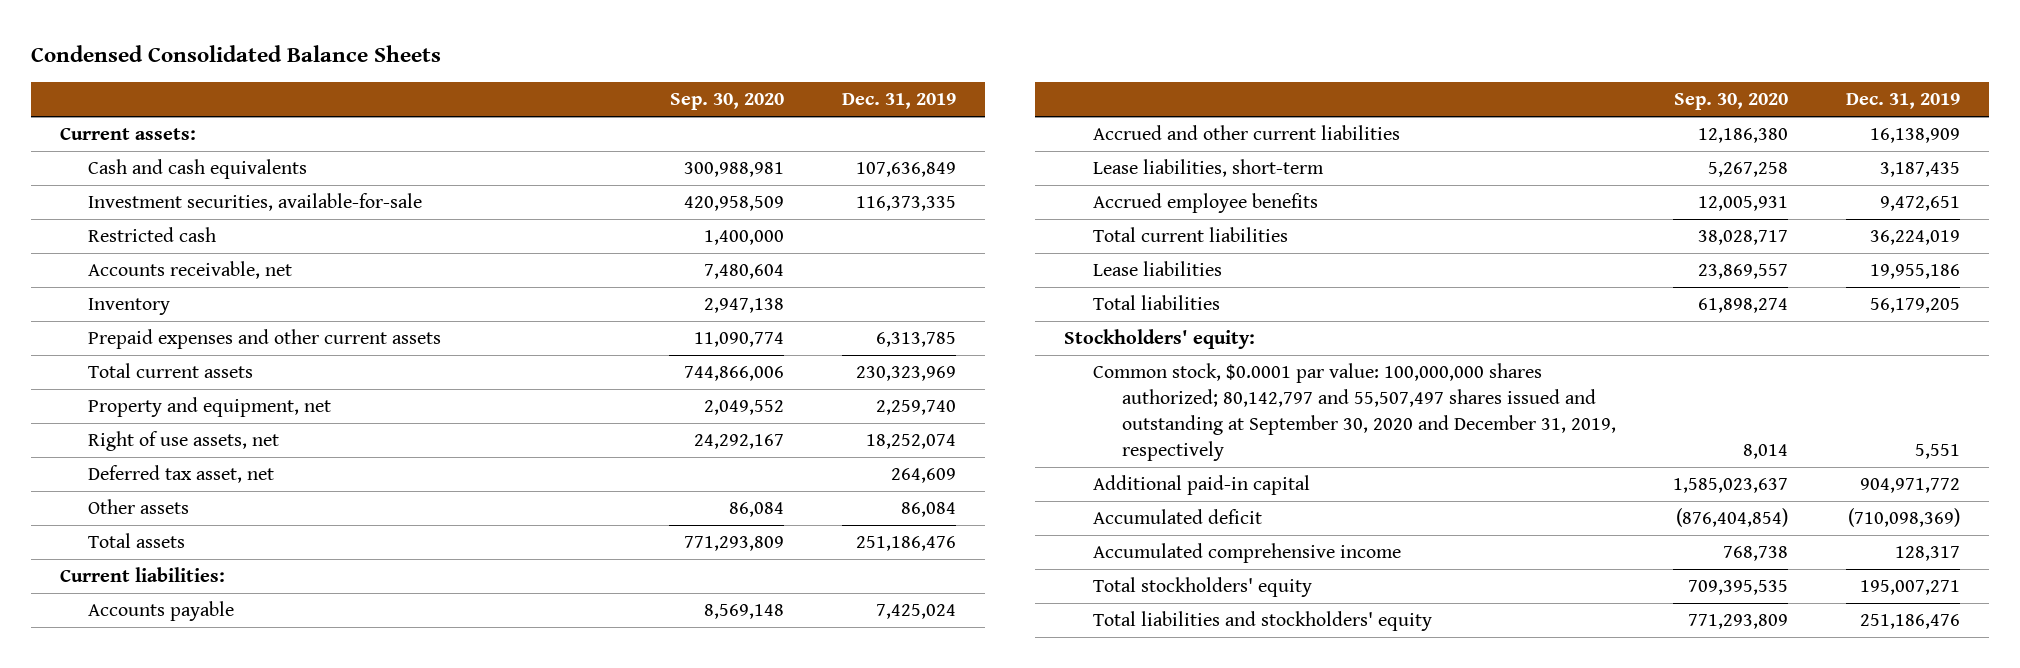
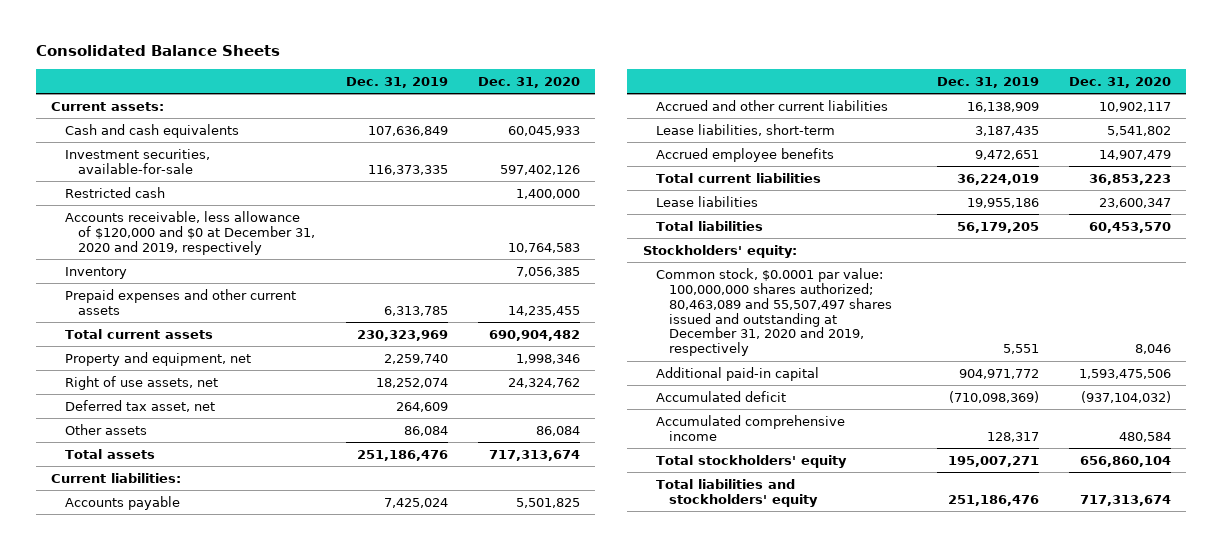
[30,44,441,62] Condensed Consolidated Balance Sheets -> [36,45,281,57] Consolidated Balance Sheets
[669,93,784,111] Sep. 30, 2020 -> none
none -> [477,76,580,88] Dec. 31, 2020
[88,261,293,280] Accounts receivable, net -> [64,210,316,255] Accounts receivable, less allowance of $120,000 and $0 at December 31, 2020 and 2019, respectively
[1092,363,1616,462] Common stock, $0.0001 par value: 100,000,000 shares authorized; 80,142,797 and 55,507,497 shares issued and outstanding at September 30, 2020 and December 31, 2019, respectively -> [656,267,893,357] Common stock, $0.0001 par value: 100,000,000 shares authorized; 80,463,089 and 55,507,497 shares issued and outstanding at December 31, 2020 and 2019, respectively

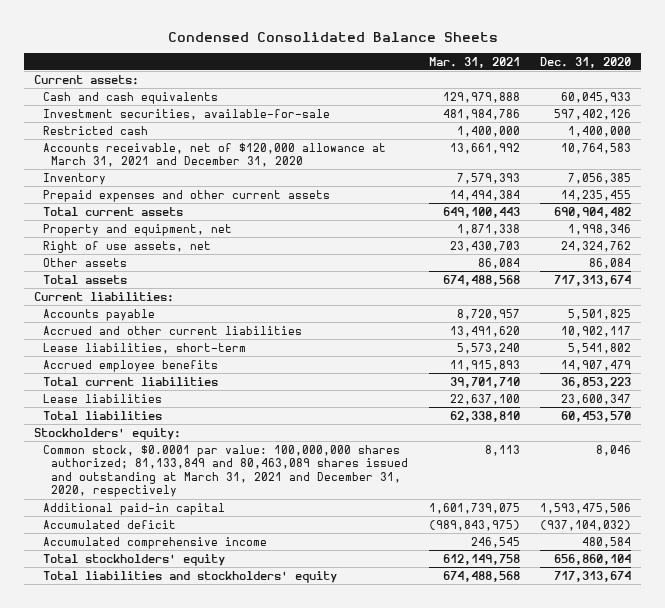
[36,45,281,57] Consolidated Balance Sheets -> [167,31,498,42] Condensed Consolidated Balance Sheets
[345,76,448,88] Dec. 31, 2019 -> none
none -> [428,56,520,68] Mar. 31, 2021
[64,210,316,255] Accounts receivable, less allowance of $120,000 and $0 at December 31, 2020 and 2019, respectively -> [42,142,386,168] Accounts receivable, net of $120,000 allowance at March 31, 2021 and December 31, 2020
[64,399,215,412] Deferred tax asset, net -> none
[656,267,893,357] Common stock, $0.0001 par value: 100,000,000 shares authorized; 80,463,089 and 55,507,497 shares issued and outstanding at December 31, 2020 and 2019, respectively -> [42,444,409,498] Common stock, $0.0001 par value: 100,000,000 shares authorized; 81,133,849 and 80,463,089 shares issued and outstanding at March 31, 2021 and December 31, 2020, respectively

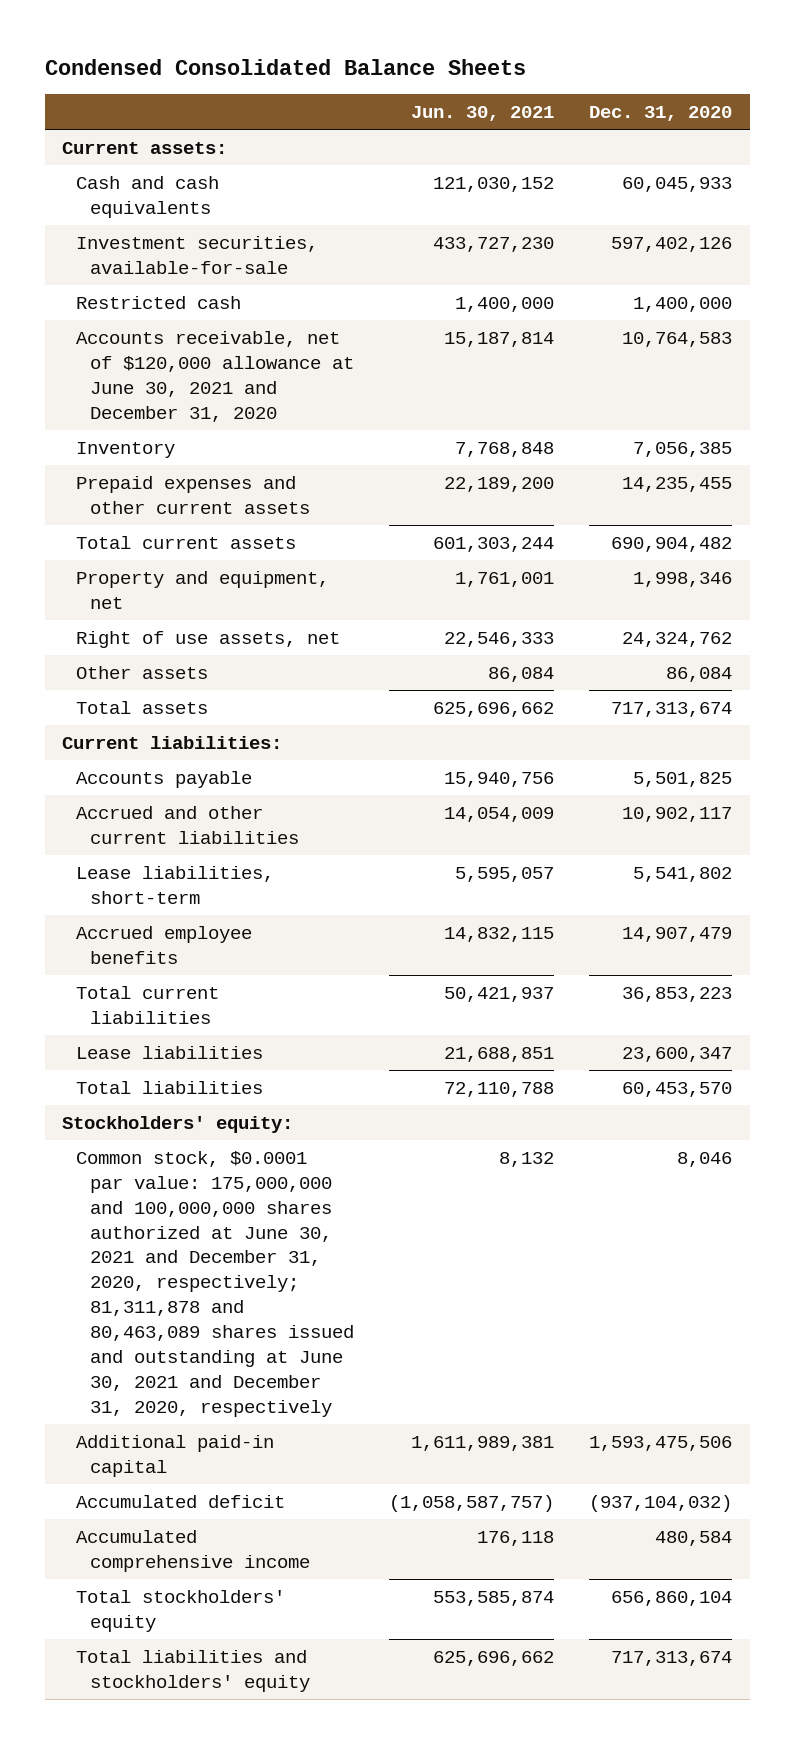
[428,56,520,68] Mar. 31, 2021 -> none
none -> [411,105,555,121] Jun. 30, 2021
[42,142,386,168] Accounts receivable, net of $120,000 allowance at March 31, 2021 and December 31, 2020 -> [76,330,355,422] Accounts receivable, net of $120,000 allowance at June 30, 2021 and December 31, 2020
[42,444,409,498] Common stock, $0.0001 par value: 100,000,000 shares authorized; 81,133,849 and 80,463,089 shares issued and outstanding at March 31, 2021 and December 31, 2020, respectively -> [76,1150,355,1417] Common stock, $0.0001 par value: 175,000,000 and 100,000,000 shares authorized at June 30, 2021 and December 31, 2020, respectively; 81,311,878 and 80,463,089 shares issued and outstanding at June 30, 2021 and December 31, 2020, respectively

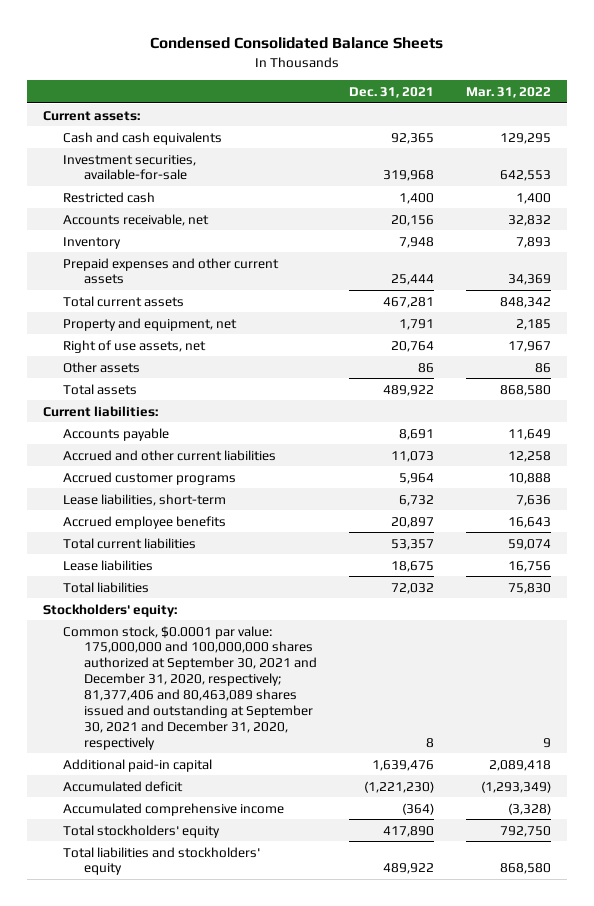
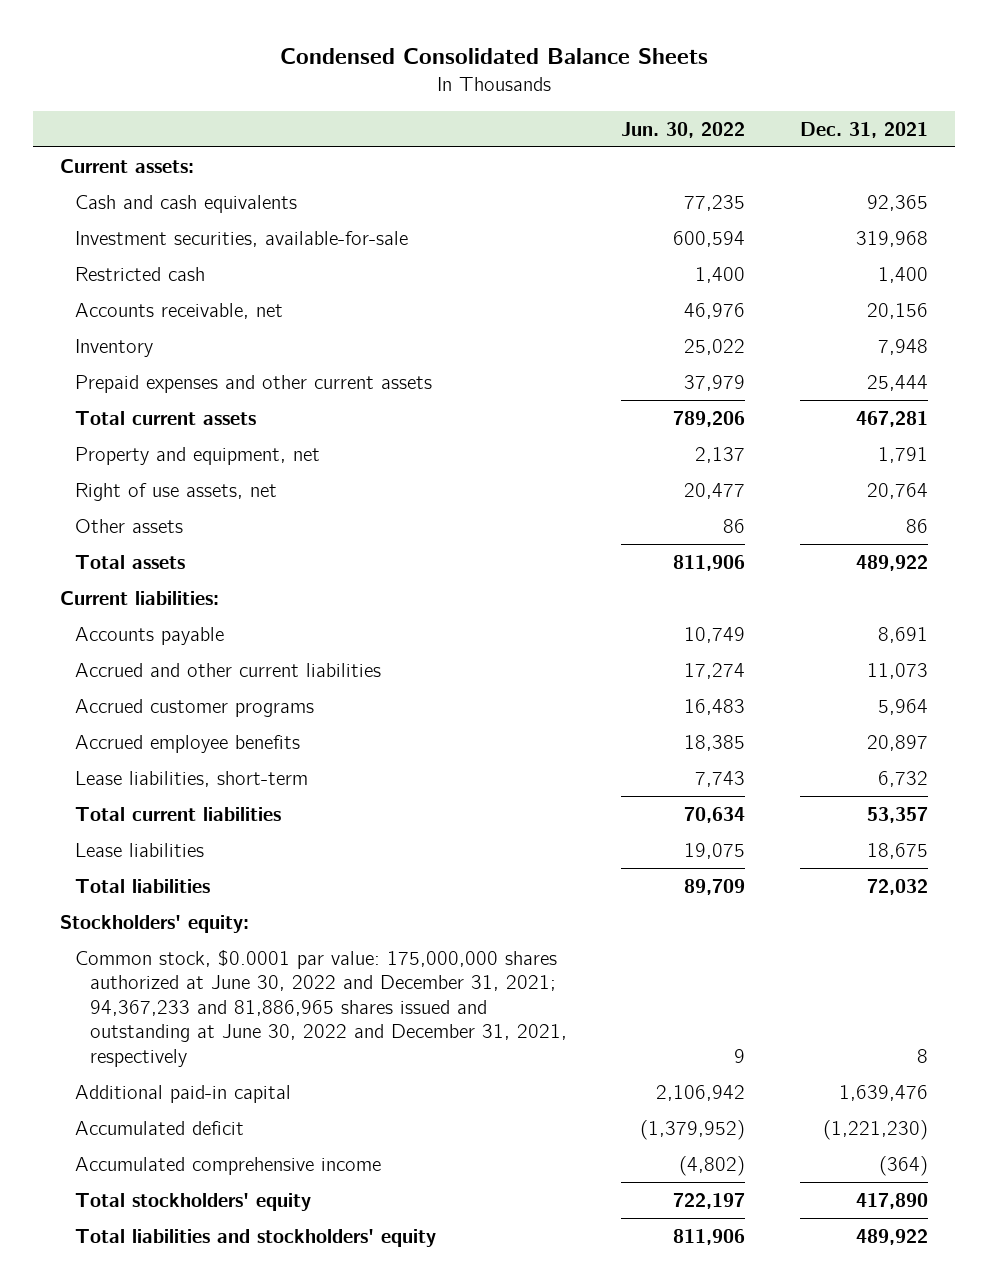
[466,86,552,98] Mar. 31, 2022 -> none
none -> [621,121,746,138] Jun. 30, 2022
[63,493,227,506] Lease liabilities, short-term -> [74,770,308,787] Lease liabilities, short-term
[63,625,317,750] Common stock, $0.0001 par value: 175,000,000 and 100,000,000 shares authorized at September 30, 2021 and December 31, 2020, respectively; 81,377,406 and 80,463,089 shares issued and outstanding at September 30, 2021 and December 31, 2020, respectively -> [74,949,567,1067] Common stock, $0.0001 par value: 175,000,000 shares authorized at June 30, 2022 and December 31, 2021; 94,367,233 and 81,886,965 shares issued and outstanding at June 30, 2022 and December 31, 2021, respectively

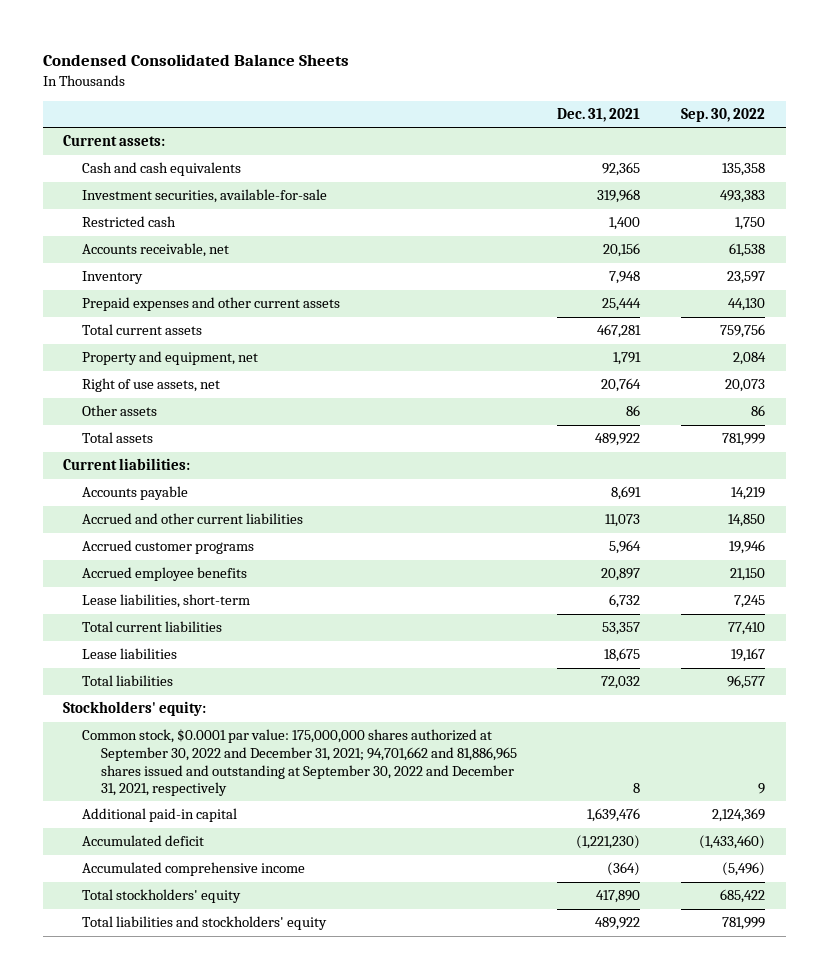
[621,121,746,138] Jun. 30, 2022 -> none
none -> [681,108,766,123] Sep. 30, 2022
[74,949,567,1067] Common stock, $0.0001 par value: 175,000,000 shares authorized at June 30, 2022 and December 31, 2021; 94,367,233 and 81,886,965 shares issued and outstanding at June 30, 2022 and December 31, 2021, respectively -> [81,729,517,797] Common stock, $0.0001 par value: 175,000,000 shares authorized at September 30, 2022 and December 31, 2021; 94,701,662 and 81,886,965 shares issued and outstanding at September 30, 2022 and December 31, 2021, respectively

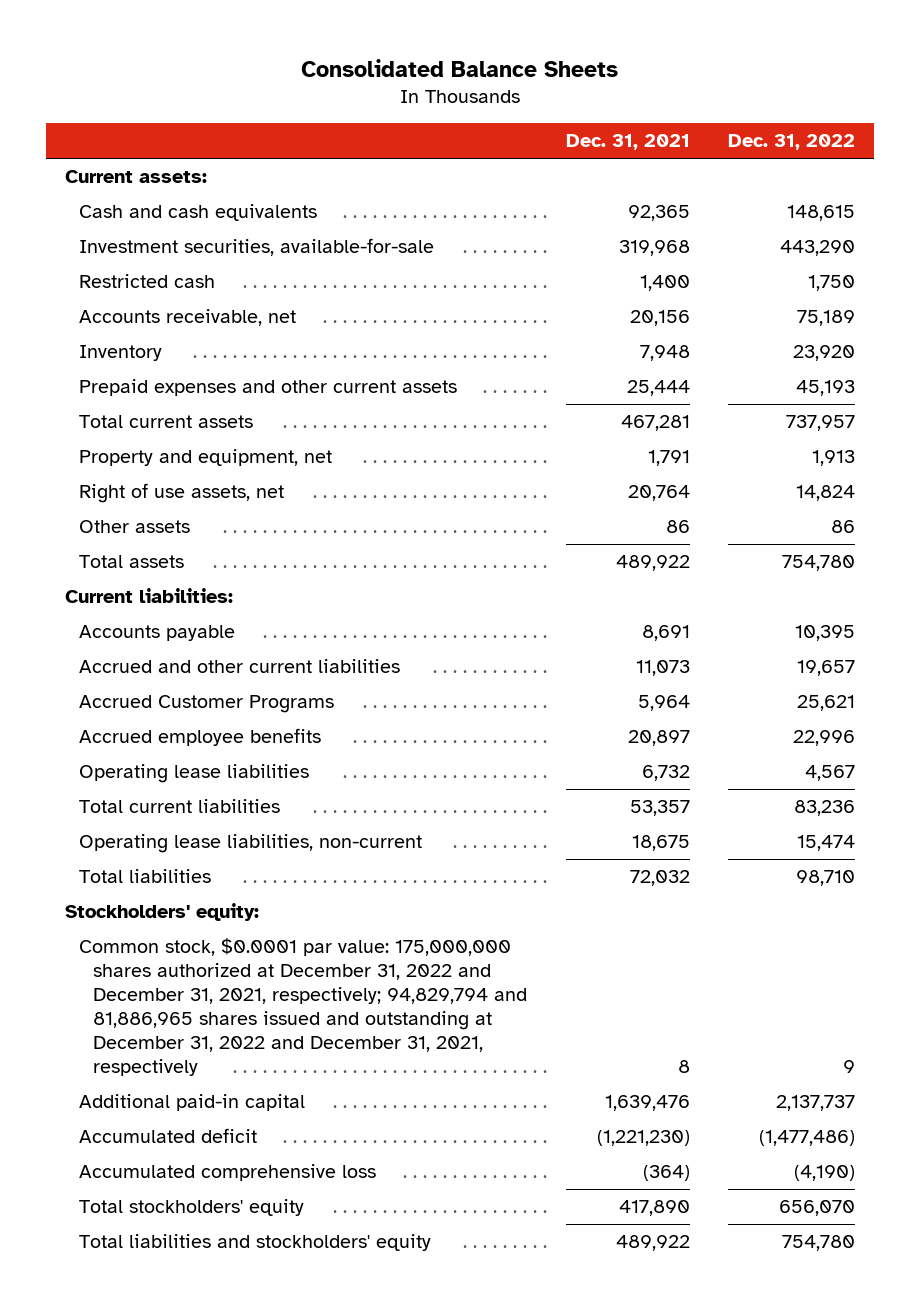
[42,53,349,66] Condensed Consolidated Balance Sheets -> [301,58,619,77] Consolidated Balance Sheets
[681,108,766,123] Sep. 30, 2022 -> none
none -> [728,134,856,151] Dec. 31, 2022
[81,540,254,555] Accrued customer programs -> [79,695,335,714] Accrued Customer Programs
[81,594,250,609] Lease liabilities, short-term -> [79,764,310,784] Operating lease liabilities
[81,648,177,660] Lease liabilities -> [79,834,423,854] Operating lease liabilities, non-current
[81,729,517,797] Common stock, $0.0001 par value: 175,000,000 shares authorized at September 30, 2022 and December 31, 2021; 94,701,662 and 81,886,965 shares issued and outstanding at September 30, 2022 and December 31, 2021, respectively -> [79,938,528,1076] Common stock, $0.0001 par value: 175,000,000 shares authorized at December 31, 2022 and December 31, 2021, respectively; 94,829,794 and 81,886,965 shares issued and outstanding at December 31, 2022 and December 31, 2021, respectively
[81,862,305,877] Accumulated comprehensive income -> [79,1164,377,1182] Accumulated comprehensive loss

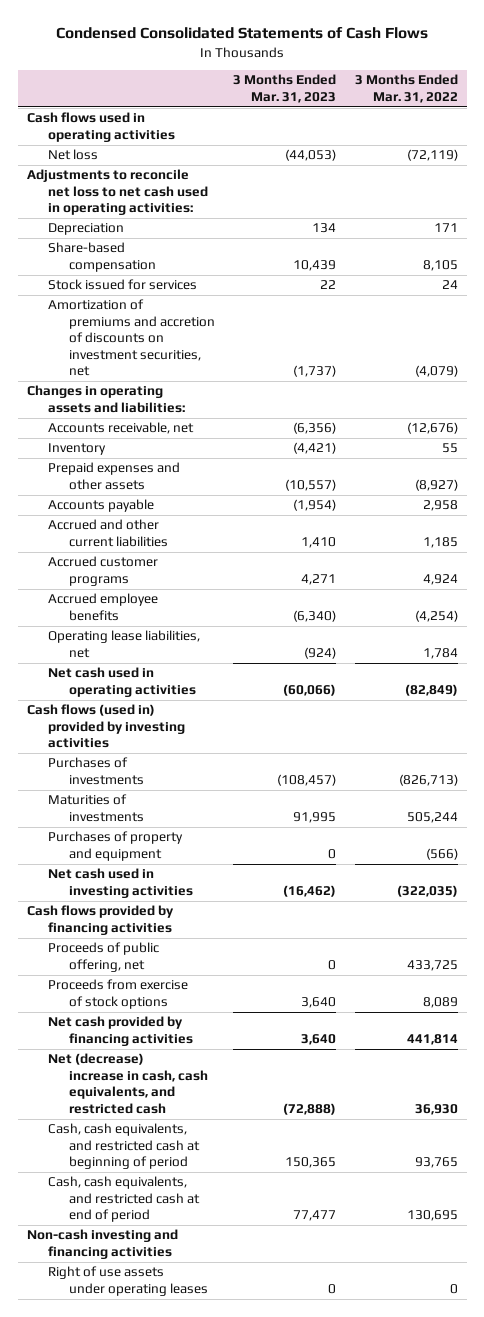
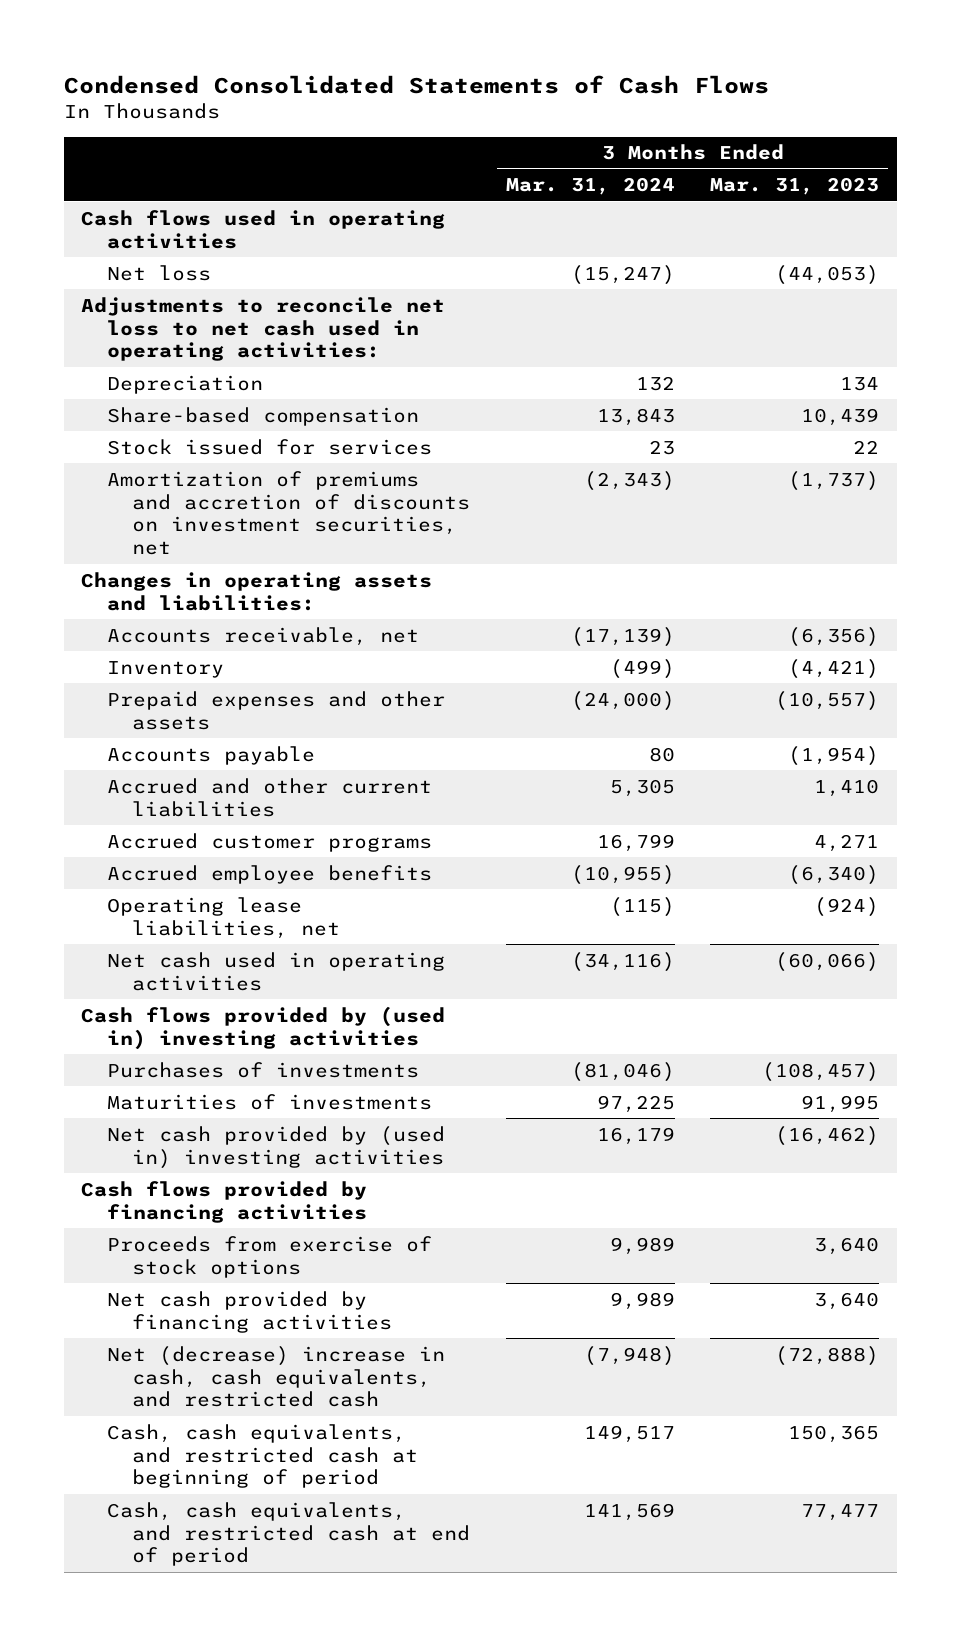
[354,74,458,103] 3 Months Ended Mar. 31, 2022 -> none
none -> [505,177,675,196] Mar. 31, 2024
[26,704,185,749] Cash flows (used in) provided by investing activities -> [81,1005,446,1050] Cash flows provided by (used in) investing activities
[47,831,183,861] Purchases of property and equipment -> none
[47,868,193,898] Net cash used in investing activities -> [106,1125,445,1169] Net cash provided by (used in) investing activities
[47,942,159,972] Proceeds of public offering, net -> none
[26,1229,178,1259] Non-cash investing and financing activities -> none
[47,1266,208,1296] Right of use assets under operating leases -> none

